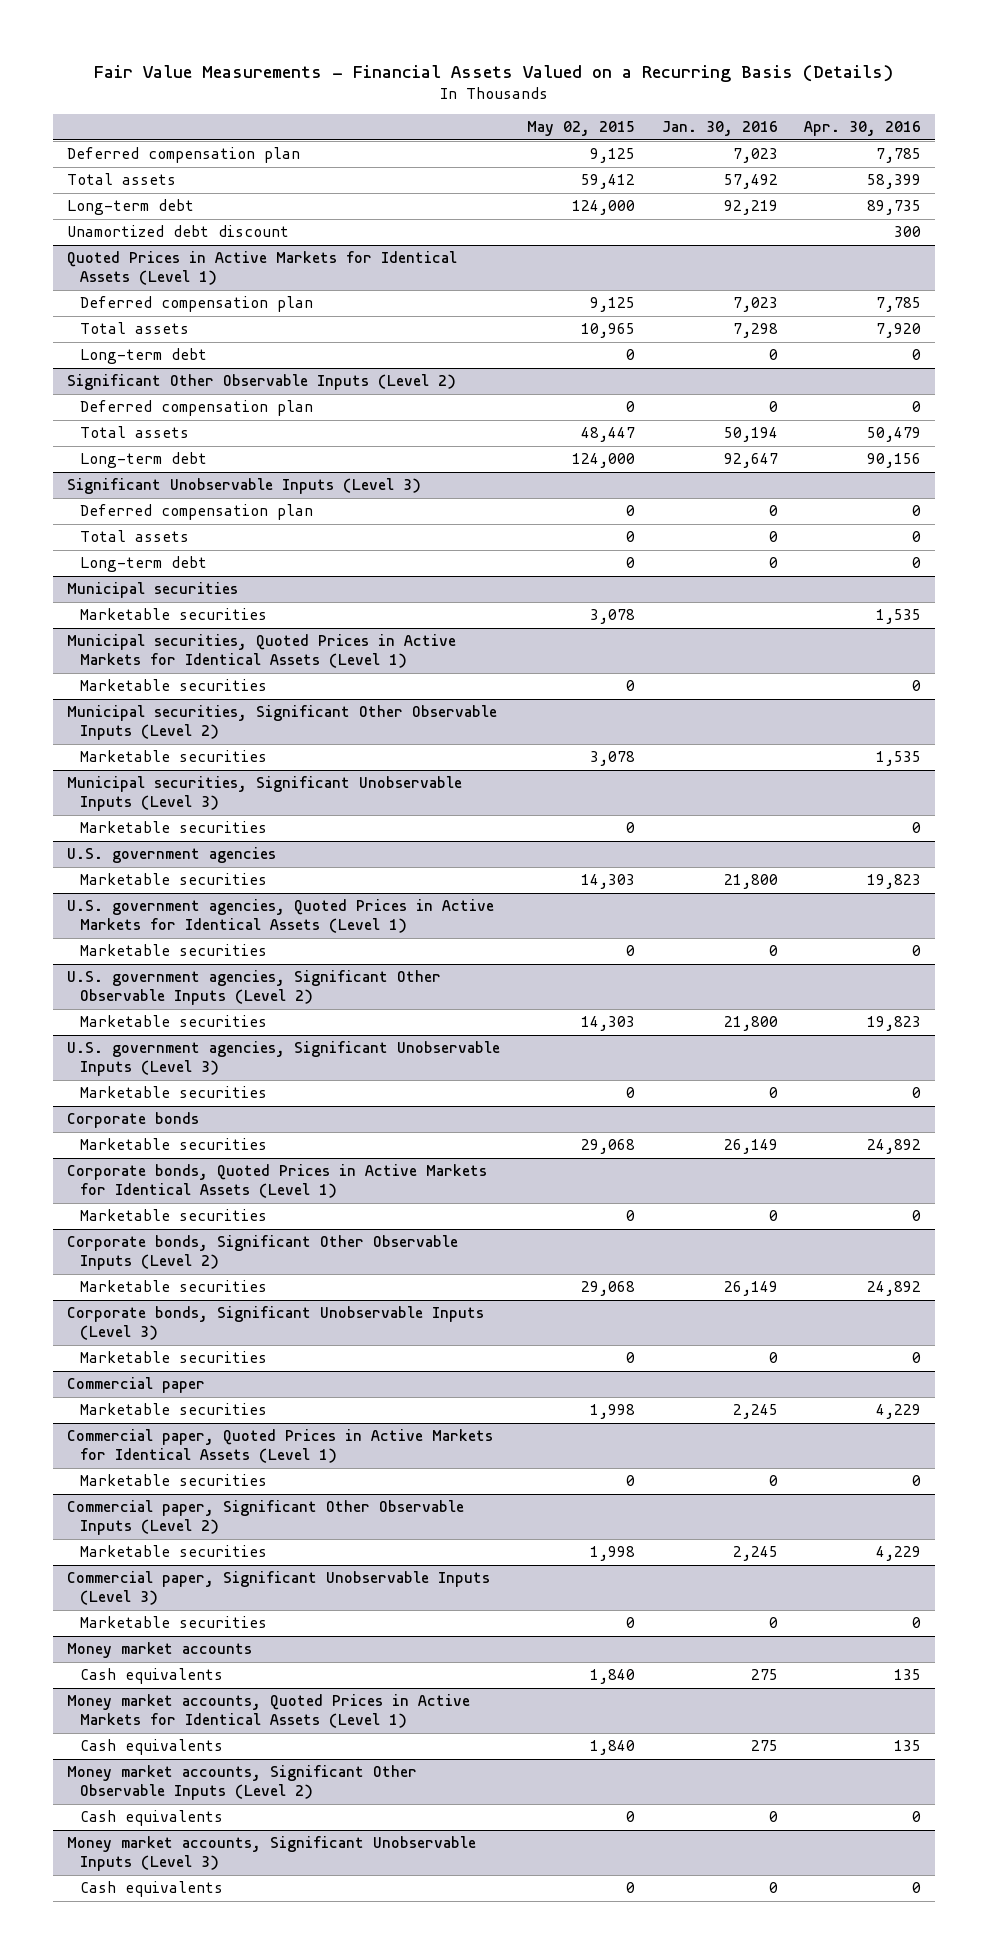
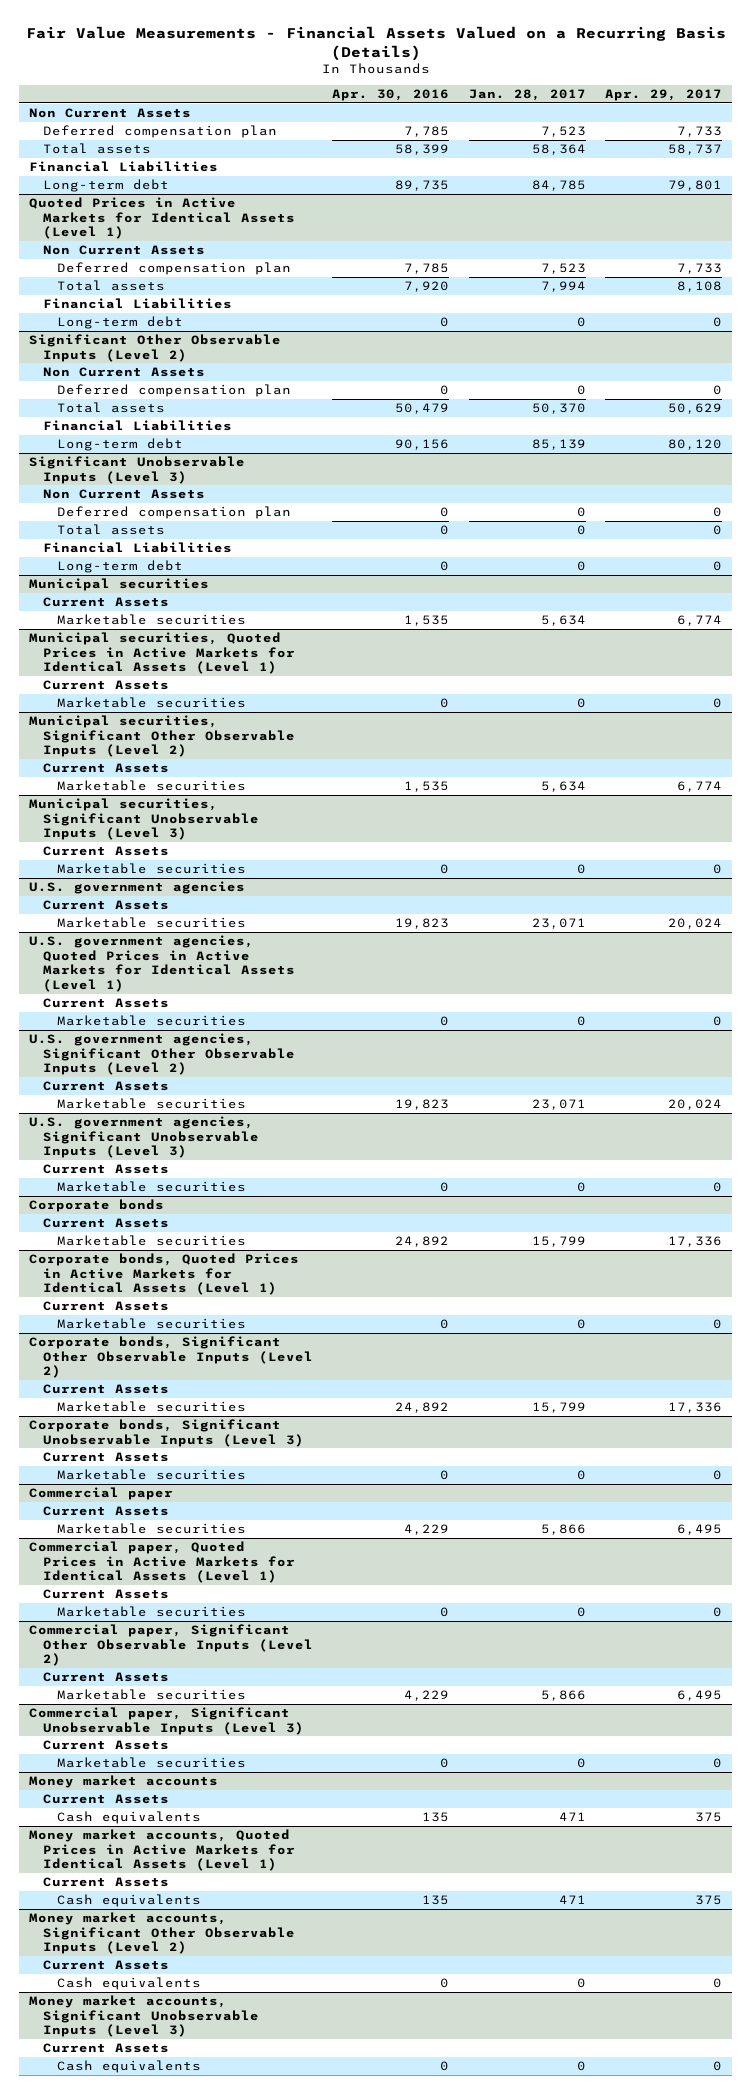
[526,121,635,137] May 02, 2015 -> none
[661,121,778,137] Jan. 30, 2016 -> none
none -> [468,88,586,101] Jan. 28, 2017
none -> [605,88,723,101] Apr. 29, 2017
none -> [28,108,191,119] Non Current Assets
none -> [28,161,218,173] Financial Liabilities
[66,225,289,238] Unamortized debt discount -> none
none -> [43,245,206,256] Non Current Assets
none -> [43,298,233,310] Financial Liabilities
none -> [43,367,206,378] Non Current Assets
none -> [43,420,233,432] Financial Liabilities
none -> [43,489,206,500] Non Current Assets
none -> [43,542,233,554] Financial Liabilities
none -> [43,597,170,608] Current Assets
none -> [43,680,170,691] Current Assets
none -> [43,763,170,774] Current Assets
none -> [43,846,170,857] Current Assets
none -> [43,900,170,911] Current Assets
none -> [43,998,170,1009] Current Assets
none -> [43,1081,170,1092] Current Assets
none -> [43,1164,170,1175] Current Assets
none -> [43,1218,170,1229] Current Assets
none -> [43,1301,170,1312] Current Assets
none -> [43,1384,170,1395] Current Assets
none -> [43,1452,170,1463] Current Assets
none -> [43,1506,170,1517] Current Assets
none -> [43,1589,170,1600] Current Assets
none -> [43,1672,170,1683] Current Assets
none -> [43,1740,170,1751] Current Assets
none -> [43,1794,170,1805] Current Assets
none -> [43,1877,170,1888] Current Assets
none -> [43,1960,170,1971] Current Assets
none -> [43,2043,170,2054] Current Assets

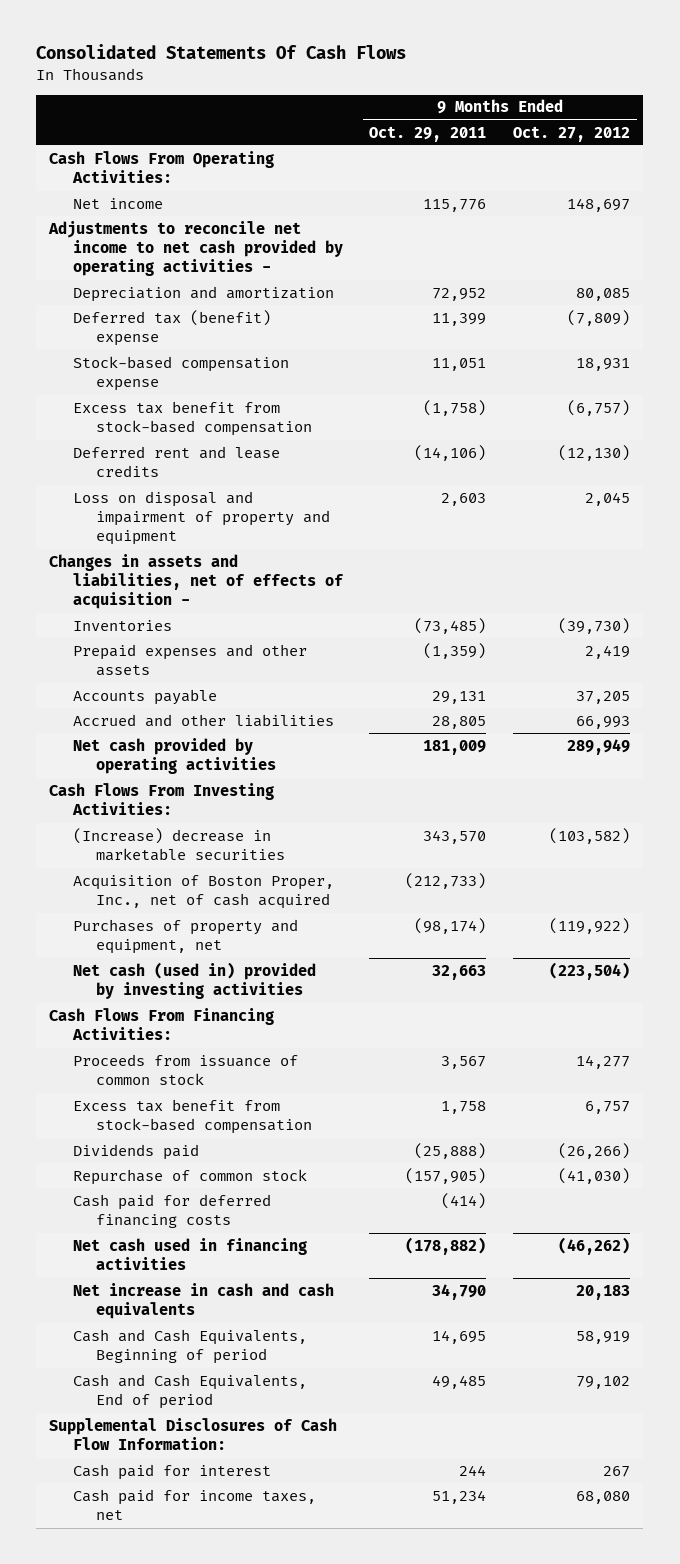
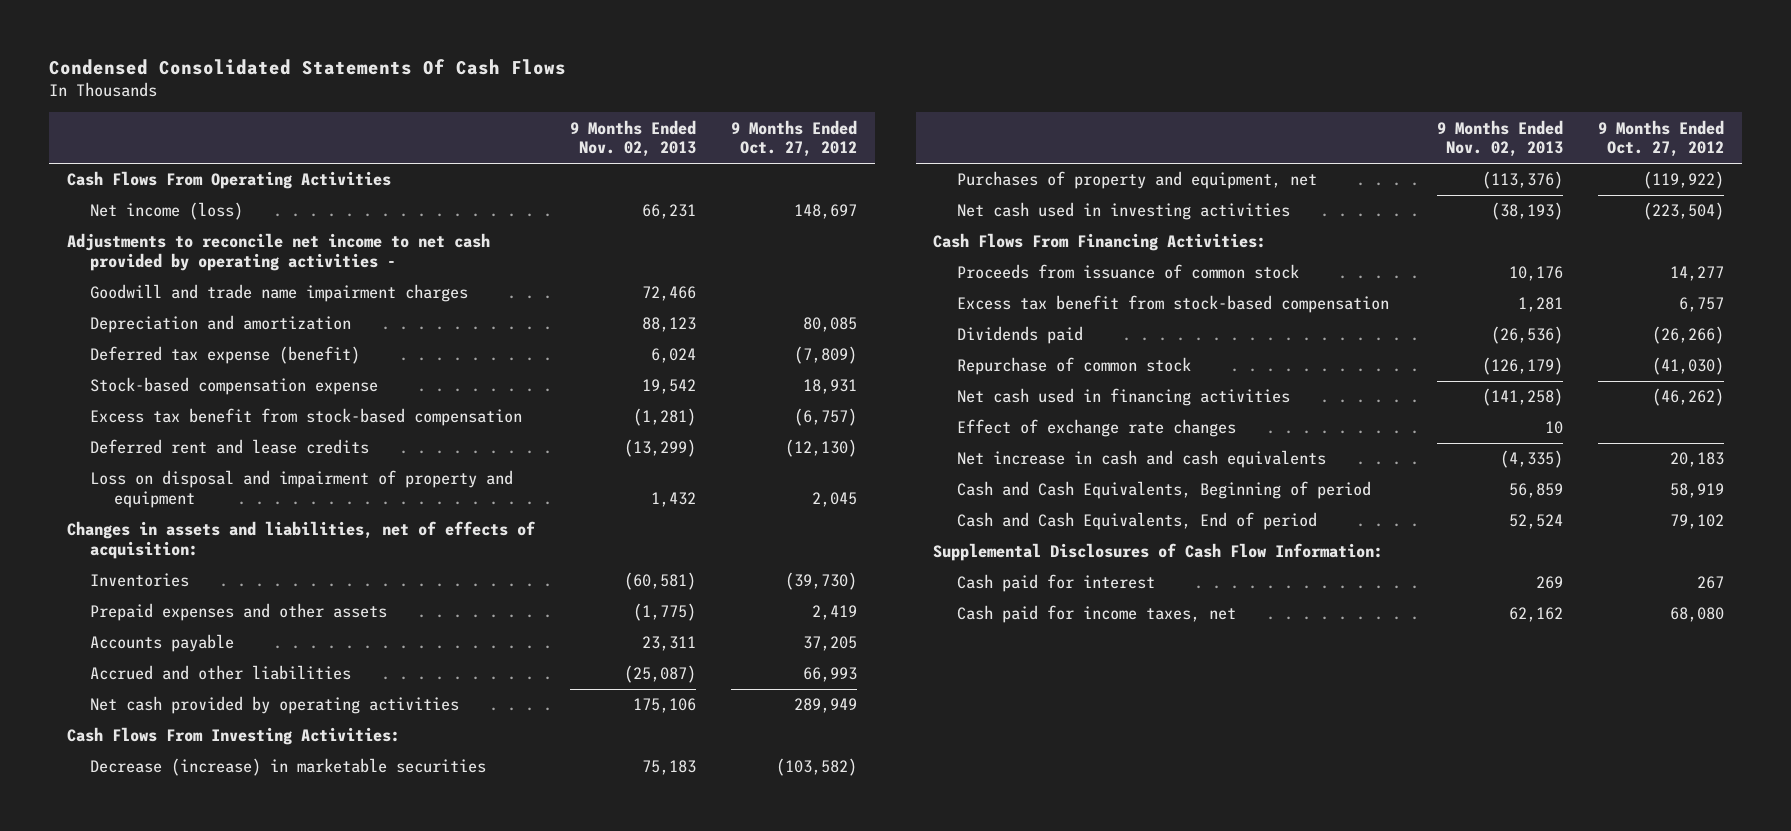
[36,44,407,60] Consolidated Statements Of Cash Flows -> [48,59,566,76] Condensed Consolidated Statements Of Cash Flows
[369,125,487,142] Oct. 29, 2011 -> none
none -> [569,119,696,158] 9 Months Ended Nov. 02, 2013
[49,150,275,184] Cash Flows From Operating Activities: -> [66,171,391,190] Cash Flows From Operating Activities
[72,197,163,209] Net income -> [90,202,244,221] Net income (loss)
none -> [90,284,469,303] Goodwill and trade name impairment charges
[72,309,271,347] Deferred tax (benefit) expense -> [90,346,361,365] Deferred tax expense (benefit)
[49,553,344,610] Changes in assets and liabilities, net of effects of acquisition - -> [66,521,536,559] Changes in assets and liabilities, net of effects of acquisition:
[72,874,334,910] Acquisition of Boston Proper, Inc., net of cash acquired -> none
[72,827,285,862] (Increase) decrease in marketable securities -> [90,758,487,777] Decrease (increase) in marketable securities
[72,961,316,1000] Net cash (used in) provided by investing activities -> [956,202,1290,221] Net cash used in investing activities
[72,1193,271,1229] Cash paid for deferred financing costs -> none
none -> [956,419,1236,438] Effect of exchange rate changes

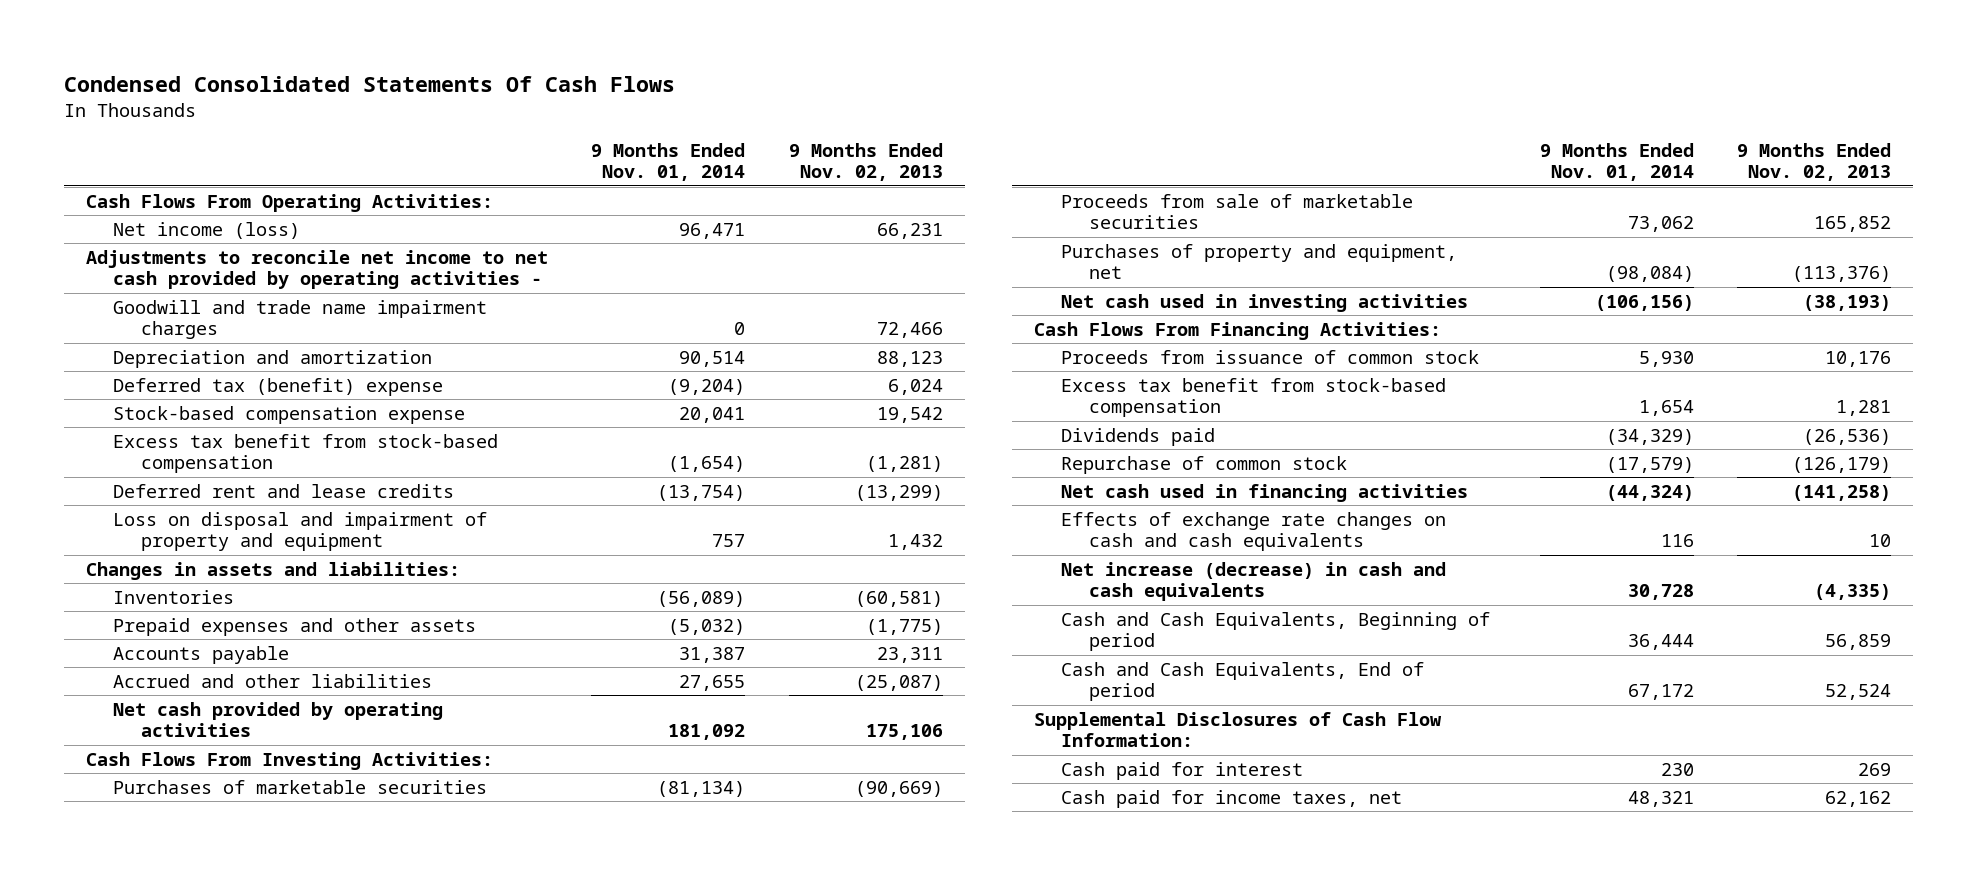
[731,119,858,158] 9 Months Ended Oct. 27, 2012 -> none
none -> [591,142,746,182] 9 Months Ended Nov. 01, 2014
[66,171,391,190] Cash Flows From Operating Activities -> [85,193,493,212] Cash Flows From Operating Activities:
[90,346,361,365] Deferred tax expense (benefit) -> [113,377,444,396] Deferred tax (benefit) expense
[66,521,536,559] Changes in assets and liabilities, net of effects of acquisition: -> [85,561,460,580] Changes in assets and liabilities:
[90,758,487,777] Decrease (increase) in marketable securities -> none
none -> [113,779,488,794] Purchases of marketable securities
none -> [1061,193,1414,230] Proceeds from sale of marketable securities
[956,419,1236,438] Effect of exchange rate changes -> [1061,511,1447,552] Effects of exchange rate changes on cash and cash equivalents
[956,450,1326,469] Net increase in cash and cash equivalents -> [1061,561,1447,602] Net increase (decrease) in cash and cash equivalents

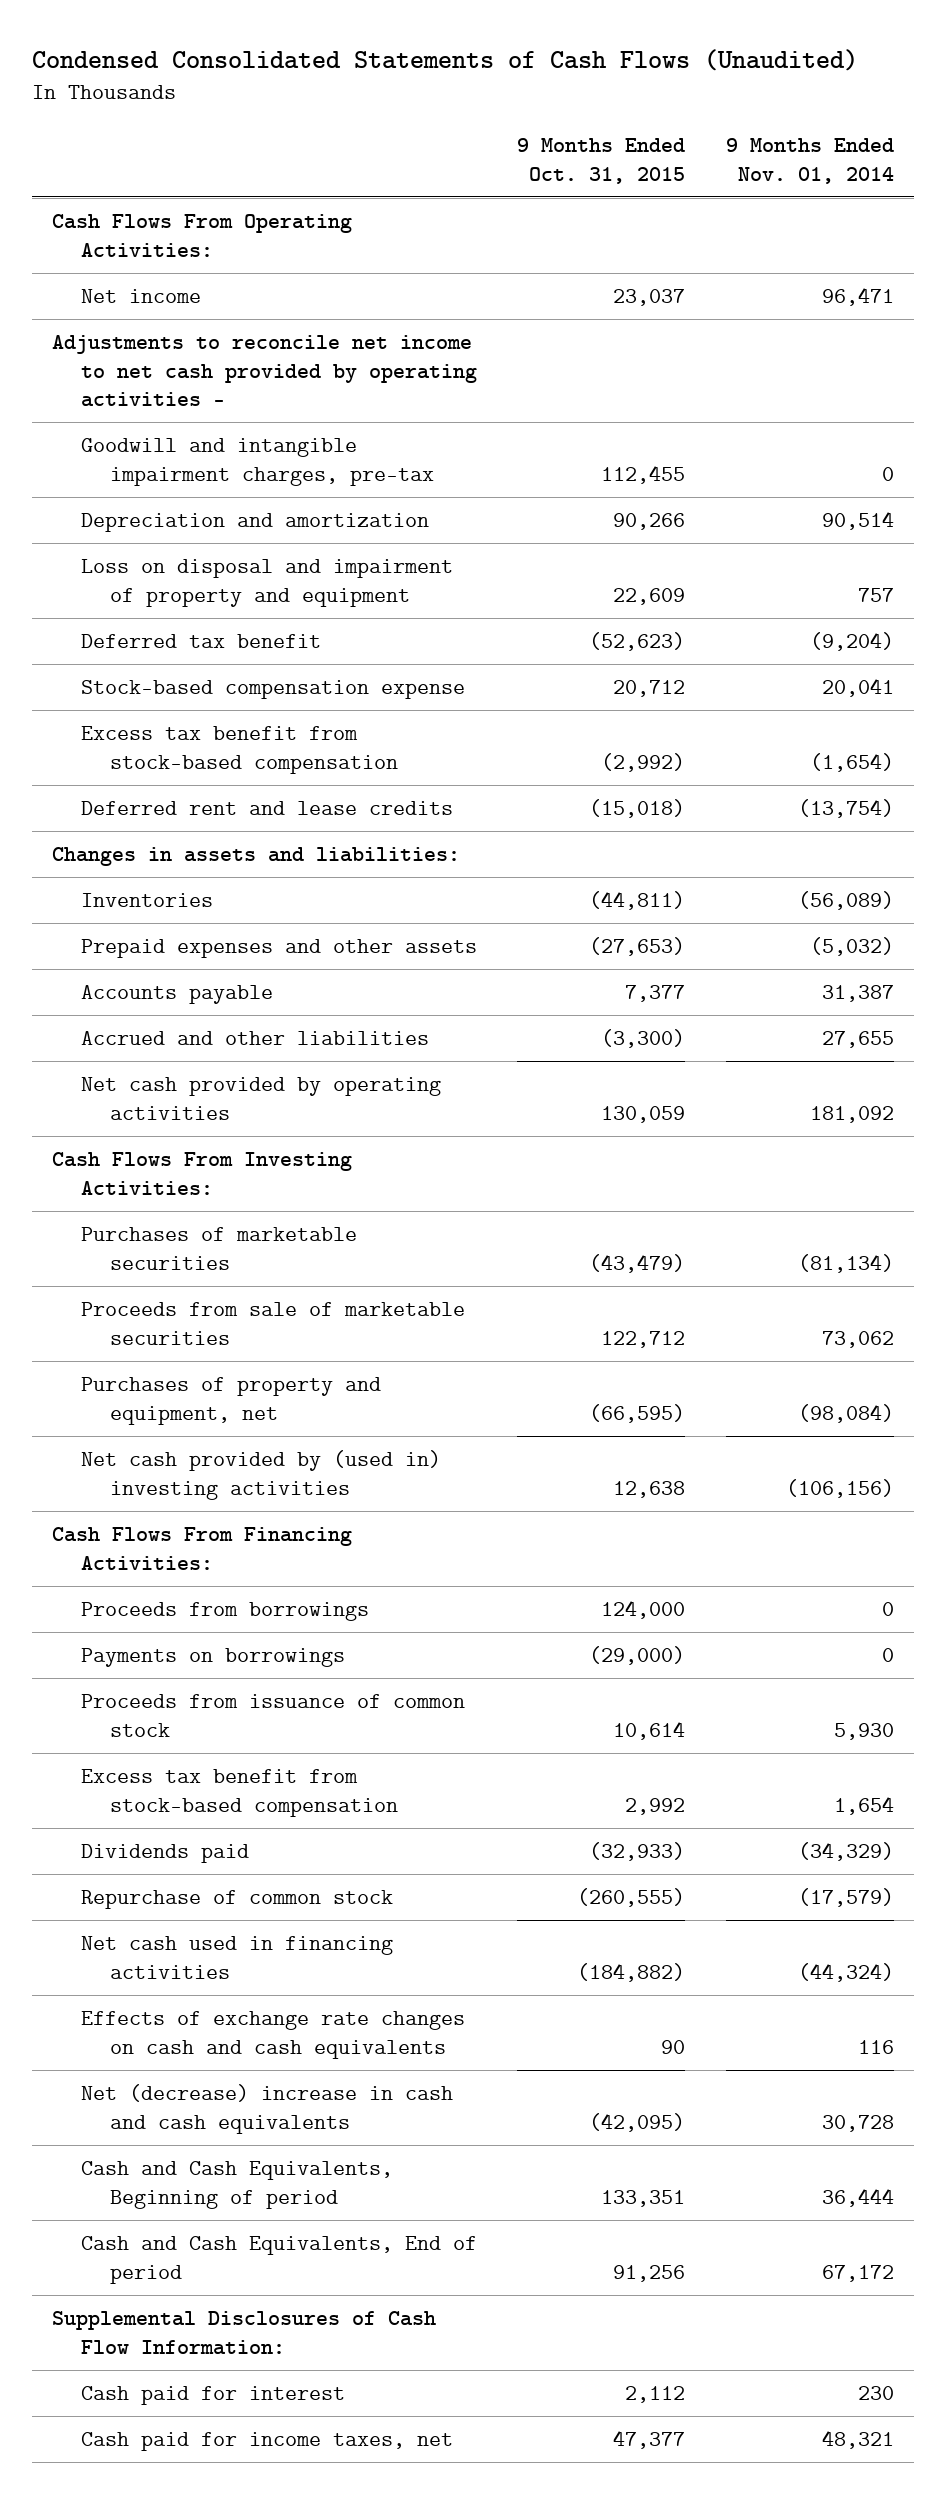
[63,76,675,93] Condensed Consolidated Statements Of Cash Flows -> [31,48,858,71] Condensed Consolidated Statements of Cash Flows (Unaudited)
[789,142,944,182] 9 Months Ended Nov. 02, 2013 -> none
none -> [517,138,686,184] 9 Months Ended Oct. 31, 2015
[113,221,301,239] Net income (loss) -> [80,289,201,304] Net income
[113,299,488,340] Goodwill and trade name impairment charges -> [80,438,435,486] Goodwill and intangible impairment charges, pre-tax
[113,511,488,552] Loss on disposal and impairment of property and equipment -> [80,559,453,607] Loss on disposal and impairment of property and equipment
[113,377,444,396] Deferred tax (benefit) expense -> [80,634,321,649] Deferred tax benefit
[1061,293,1469,312] Net cash used in investing activities -> [80,1450,441,1500] Net cash provided by (used in) investing activities
none -> [80,1602,369,1622] Proceeds from borrowings
none -> [80,1648,345,1668] Payments on borrowings
[1061,561,1447,602] Net increase (decrease) in cash and cash equivalents -> [80,2084,453,2134] Net (decrease) increase in cash and cash equivalents

